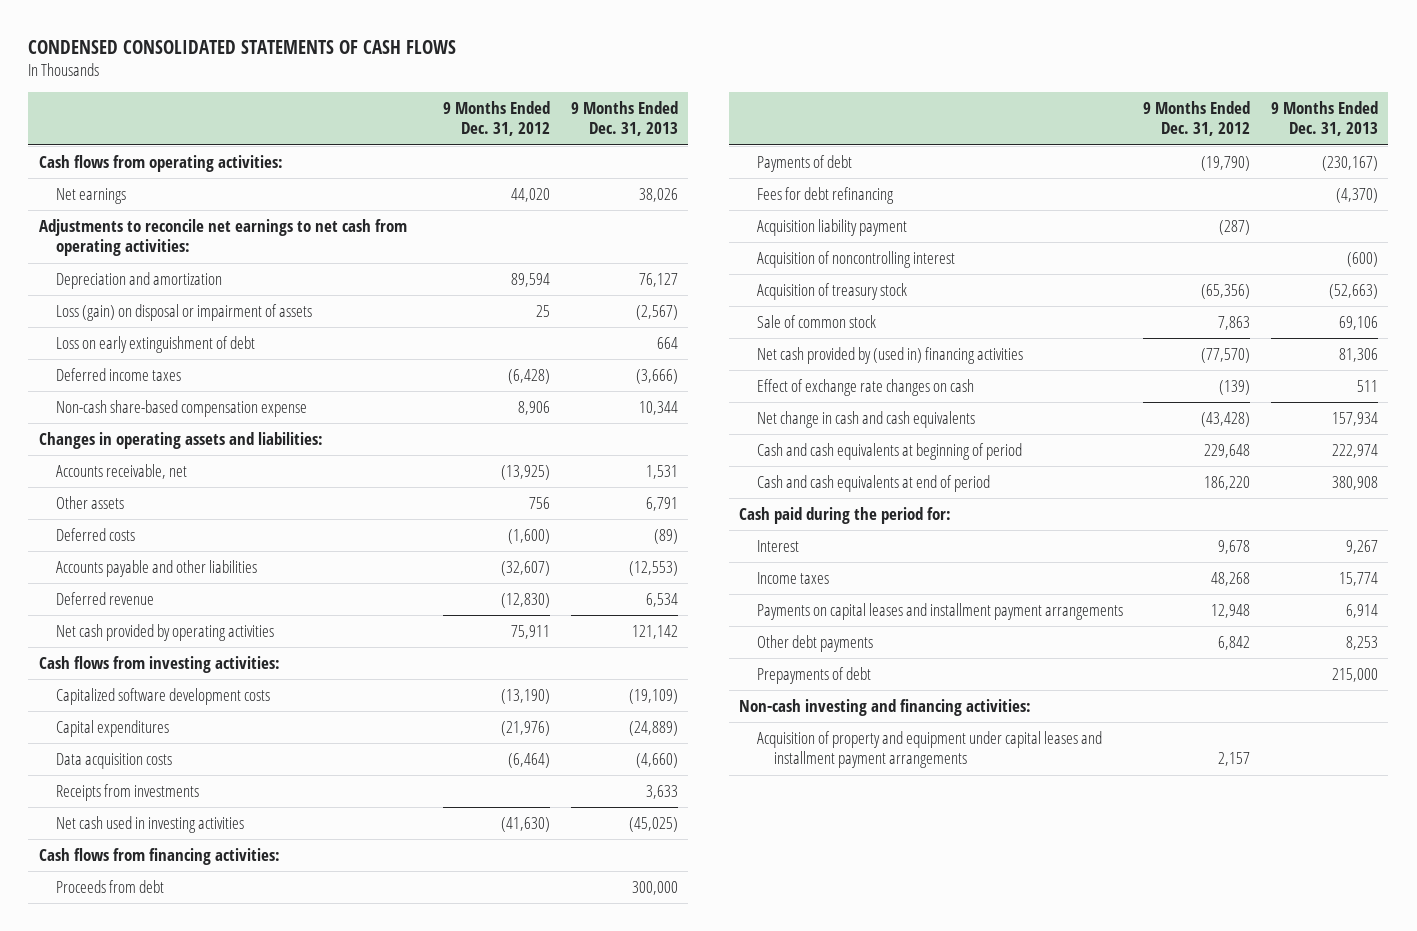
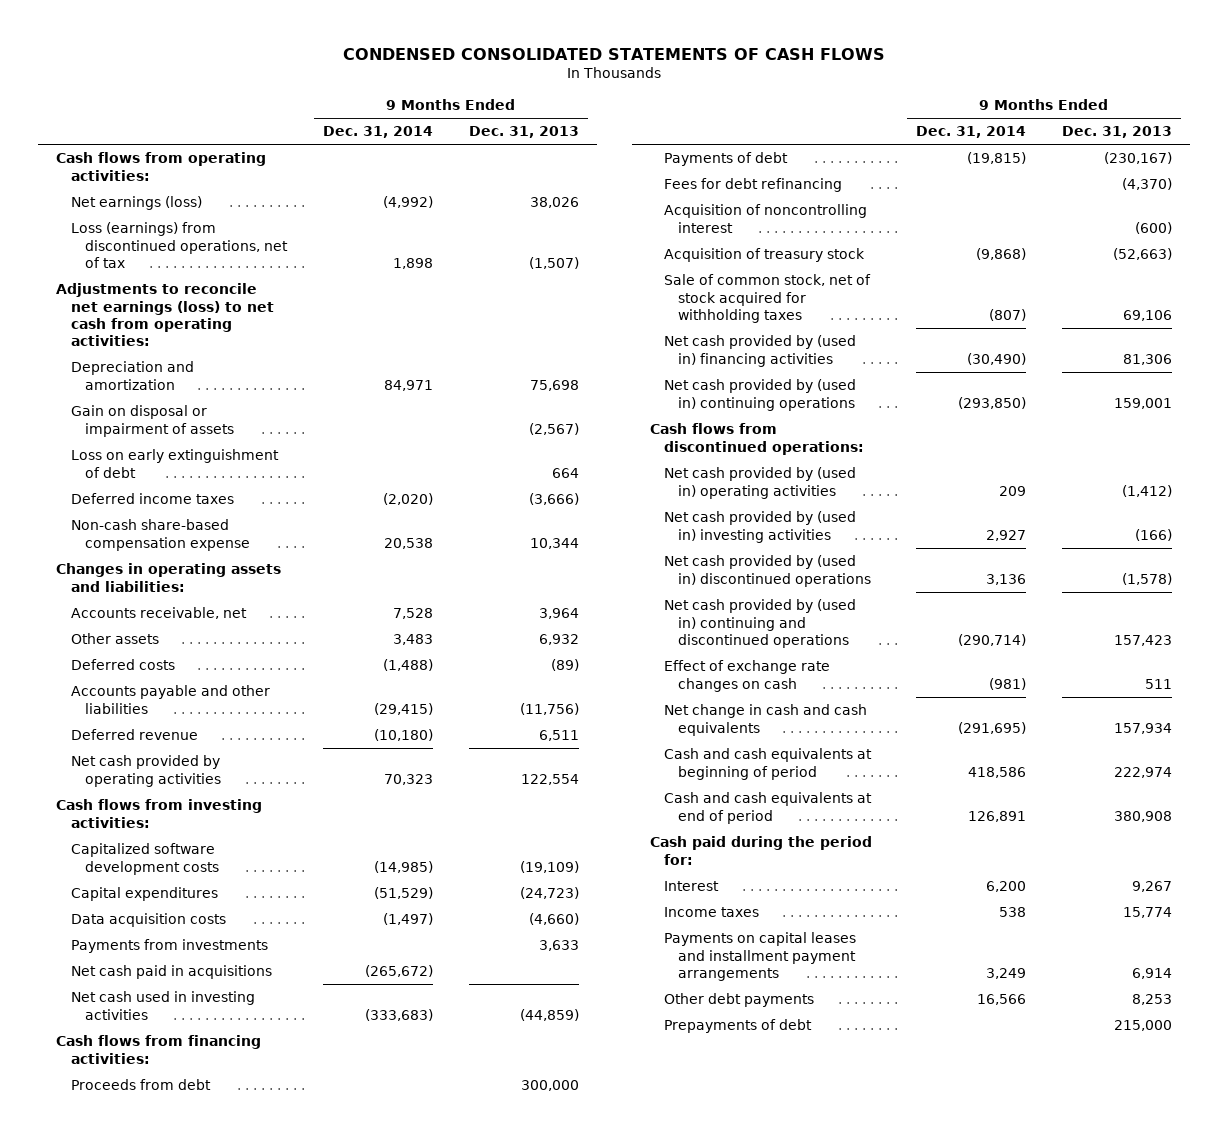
[442,100,550,137] 9 Months Ended Dec. 31, 2012 -> none
none -> [323,126,434,139] Dec. 31, 2014
[56,187,127,204] Net earnings -> [70,196,202,211] Net earnings (loss)
none -> [70,222,289,268] Loss (earnings) from discontinued operations, net of tax
[38,218,407,257] Adjustments to reconcile net earnings to net cash from operating activities: -> [56,283,274,347] Adjustments to reconcile net earnings (loss) to net cash from operating activities:
[638,272,678,287] 76,127 -> [530,379,580,391] 75,698
[56,303,313,321] Loss (gain) on disposal or impairment of assets -> [70,405,235,437] Gain on disposal or impairment of assets
[645,464,678,479] 1,531 -> [539,608,580,620] 3,964
[645,496,678,511] 6,791 -> [539,634,580,646] 6,932
[628,560,678,576] (12,553) -> [520,702,580,715] (11,756)
[645,592,678,607] 6,534 -> [539,730,580,742] 6,511
[631,624,678,639] 121,142 -> [521,773,580,785] 122,554
[628,720,678,736] (24,889) -> [520,887,580,900] (24,723)
[56,783,200,801] Receipts from investments -> [70,939,268,954] Payments from investments
none -> [70,965,272,980] Net cash paid in acquisitions
[628,816,678,832] (45,025) -> [520,1008,580,1021] (44,859)
[756,218,907,236] Acquisition liability payment -> none
[756,314,876,328] Sale of common stock -> [663,274,871,323] Sale of common stock, net of stock acquired for withholding taxes
none -> [663,379,856,411] Net cash provided by (used in) continuing operations
none -> [649,423,864,455] Cash flows from discontinued operations:
none -> [663,467,856,499] Net cash provided by (used in) operating activities
none -> [663,511,856,543] Net cash provided by (used in) investing activities
none -> [663,555,872,587] Net cash provided by (used in) discontinued operations
none -> [663,599,856,648] Net cash provided by (used in) continuing and discontinued operations
[739,698,1032,716] Non-cash investing and financing activities: -> none
[756,730,1102,769] Acquisition of property and equipment under capital leases and installment payment arrangements -> none

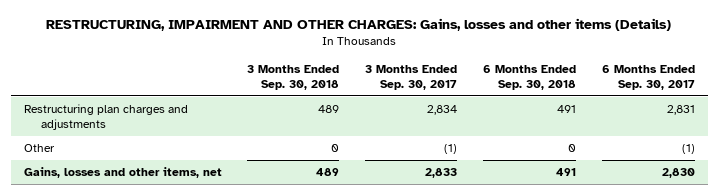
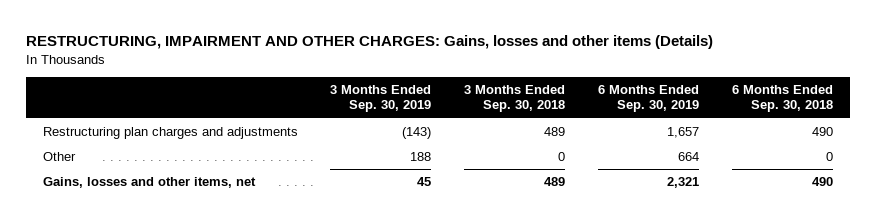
[365,64,458,91] 3 Months Ended Sep. 30, 2017 -> none
[602,64,696,91] 6 Months Ended Sep. 30, 2017 -> none
none -> [330,84,432,113] 3 Months Ended Sep. 30, 2019
none -> [598,84,700,113] 6 Months Ended Sep. 30, 2019
[557,104,577,113] 491 -> [812,127,834,137] 490
[556,167,577,176] 491 -> [812,177,834,187] 490

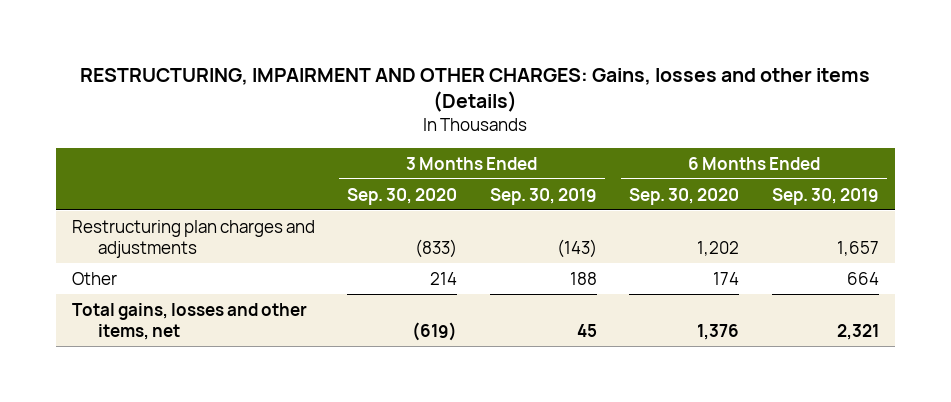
[464,84,566,113] 3 Months Ended Sep. 30, 2018 -> none
[732,84,834,113] 6 Months Ended Sep. 30, 2018 -> none
none -> [347,187,458,205] Sep. 30, 2020
none -> [629,187,740,205] Sep. 30, 2020
[42,177,256,189] Gains, losses and other items, net -> [71,302,307,340] Total gains, losses and other items, net

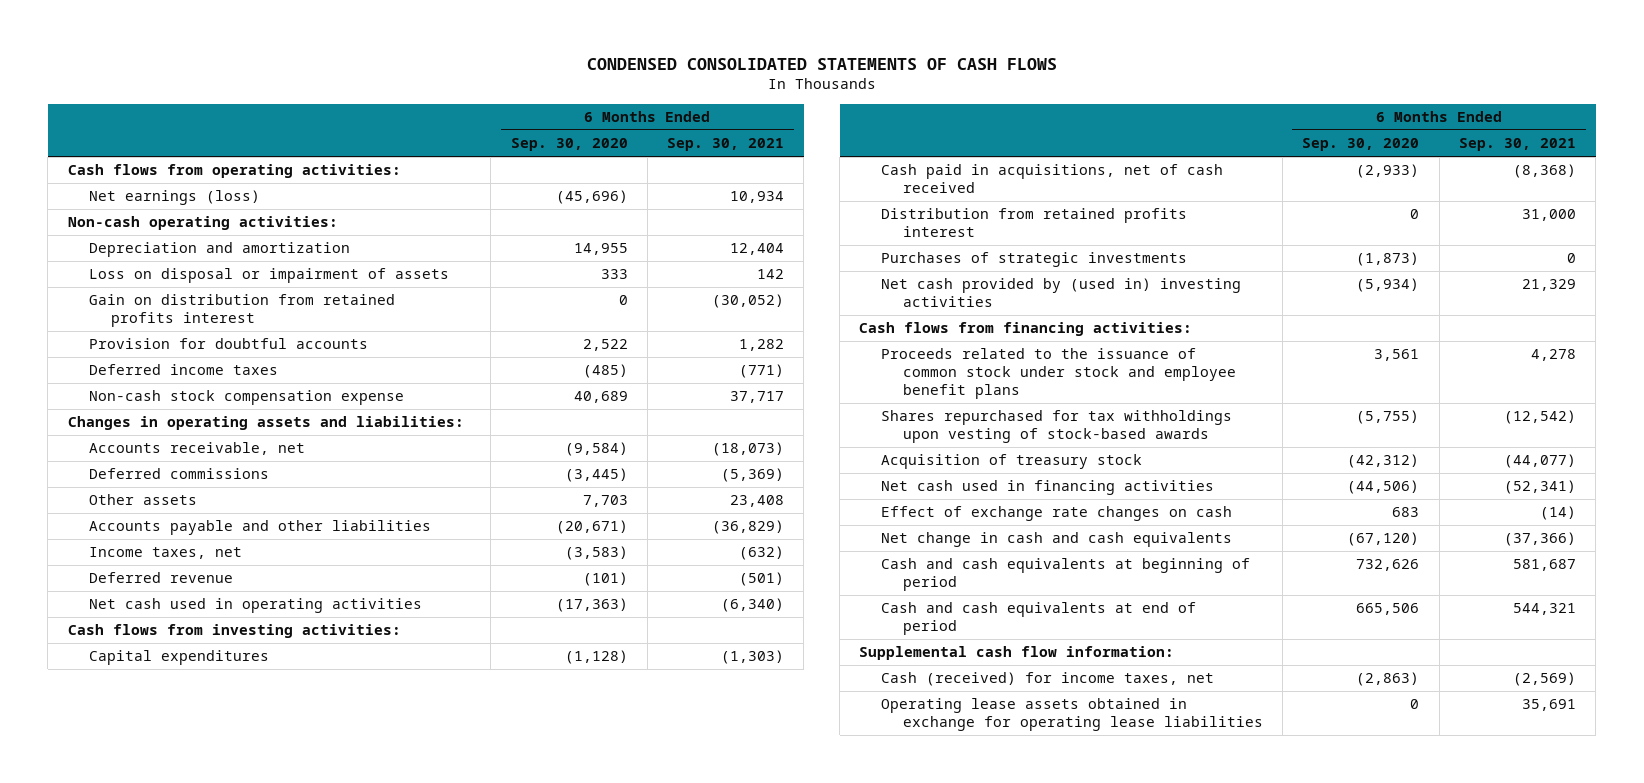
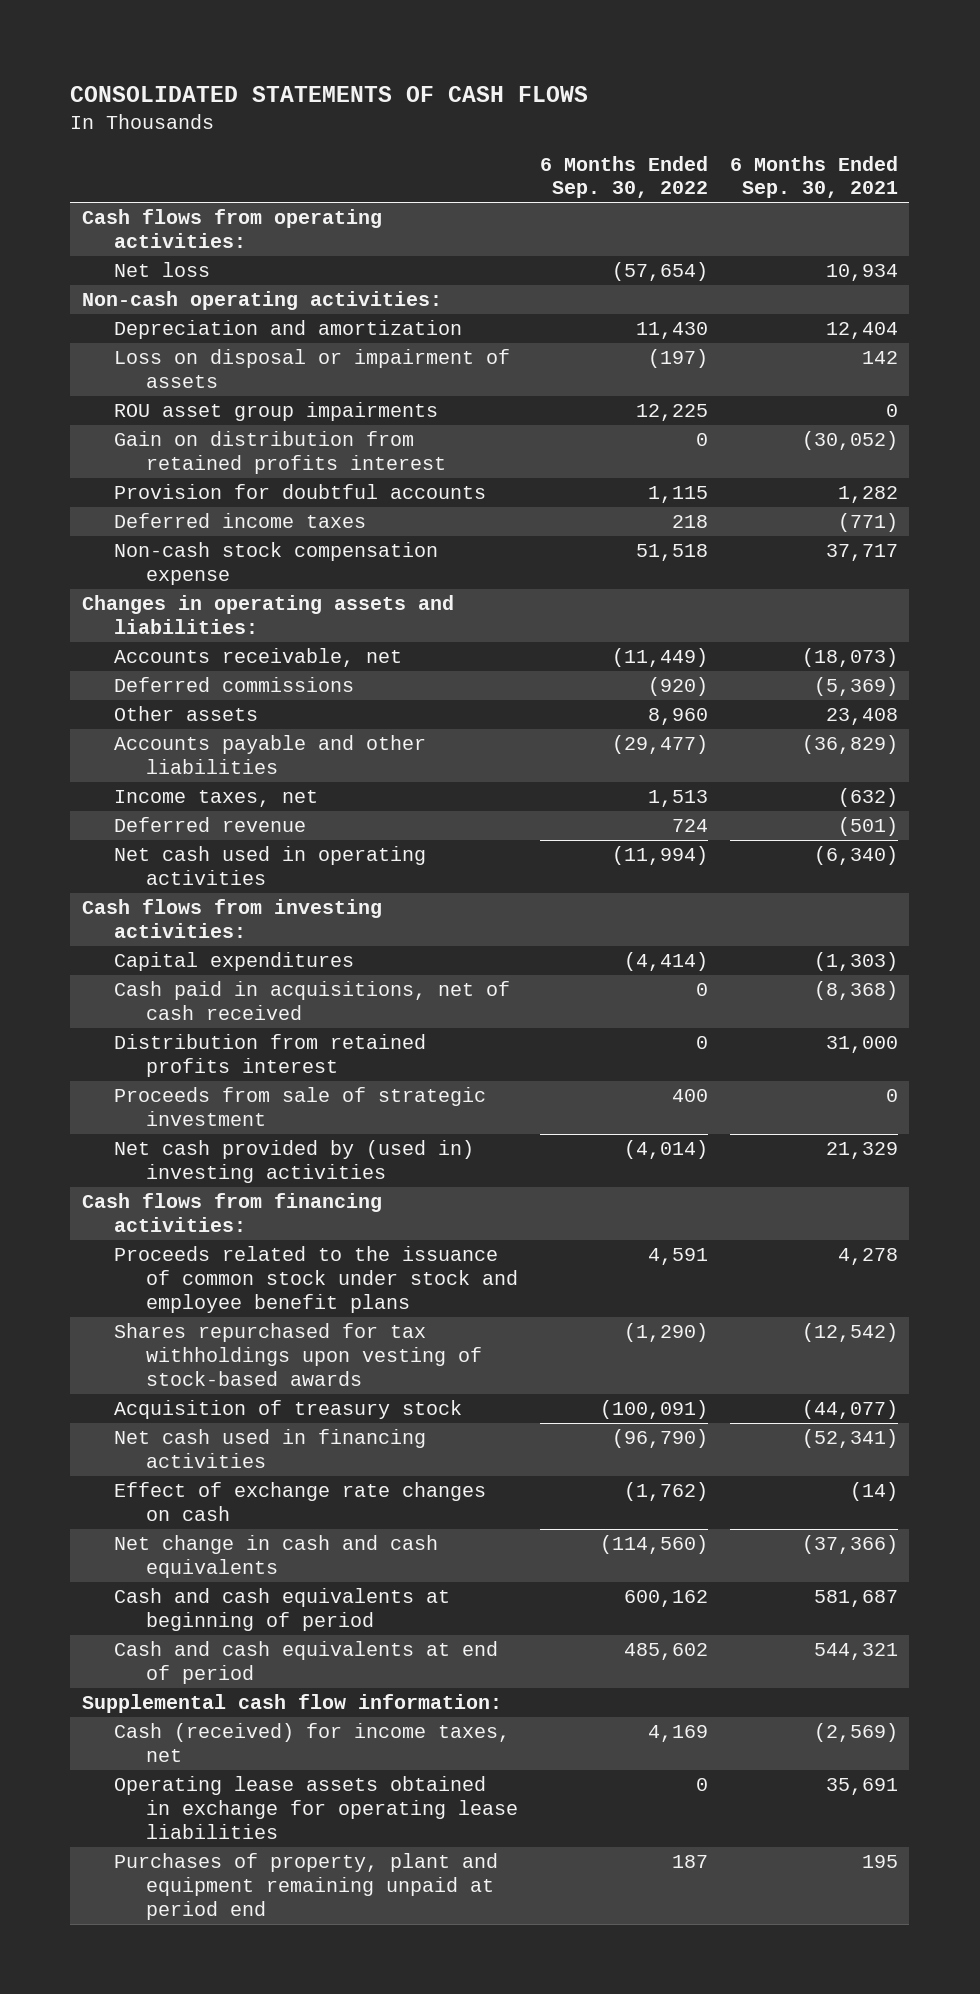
[586,58,1057,71] CONDENSED CONSOLIDATED STATEMENTS OF CASH FLOWS -> [70,85,589,102] CONSOLIDATED STATEMENTS OF CASH FLOWS
[510,138,628,152] Sep. 30, 2020 -> none
none -> [540,155,709,199] 6 Months Ended Sep. 30, 2022
[89,190,261,206] Net earnings (loss) -> [113,262,210,278] Net loss
none -> [113,402,438,422] ROU asset group impairments
[881,252,1188,268] Purchases of strategic investments -> none
none -> [113,1087,486,1127] Proceeds from sale of strategic investment
none -> [113,1853,498,1921] Purchases of property, plant and equipment remaining unpaid at period end

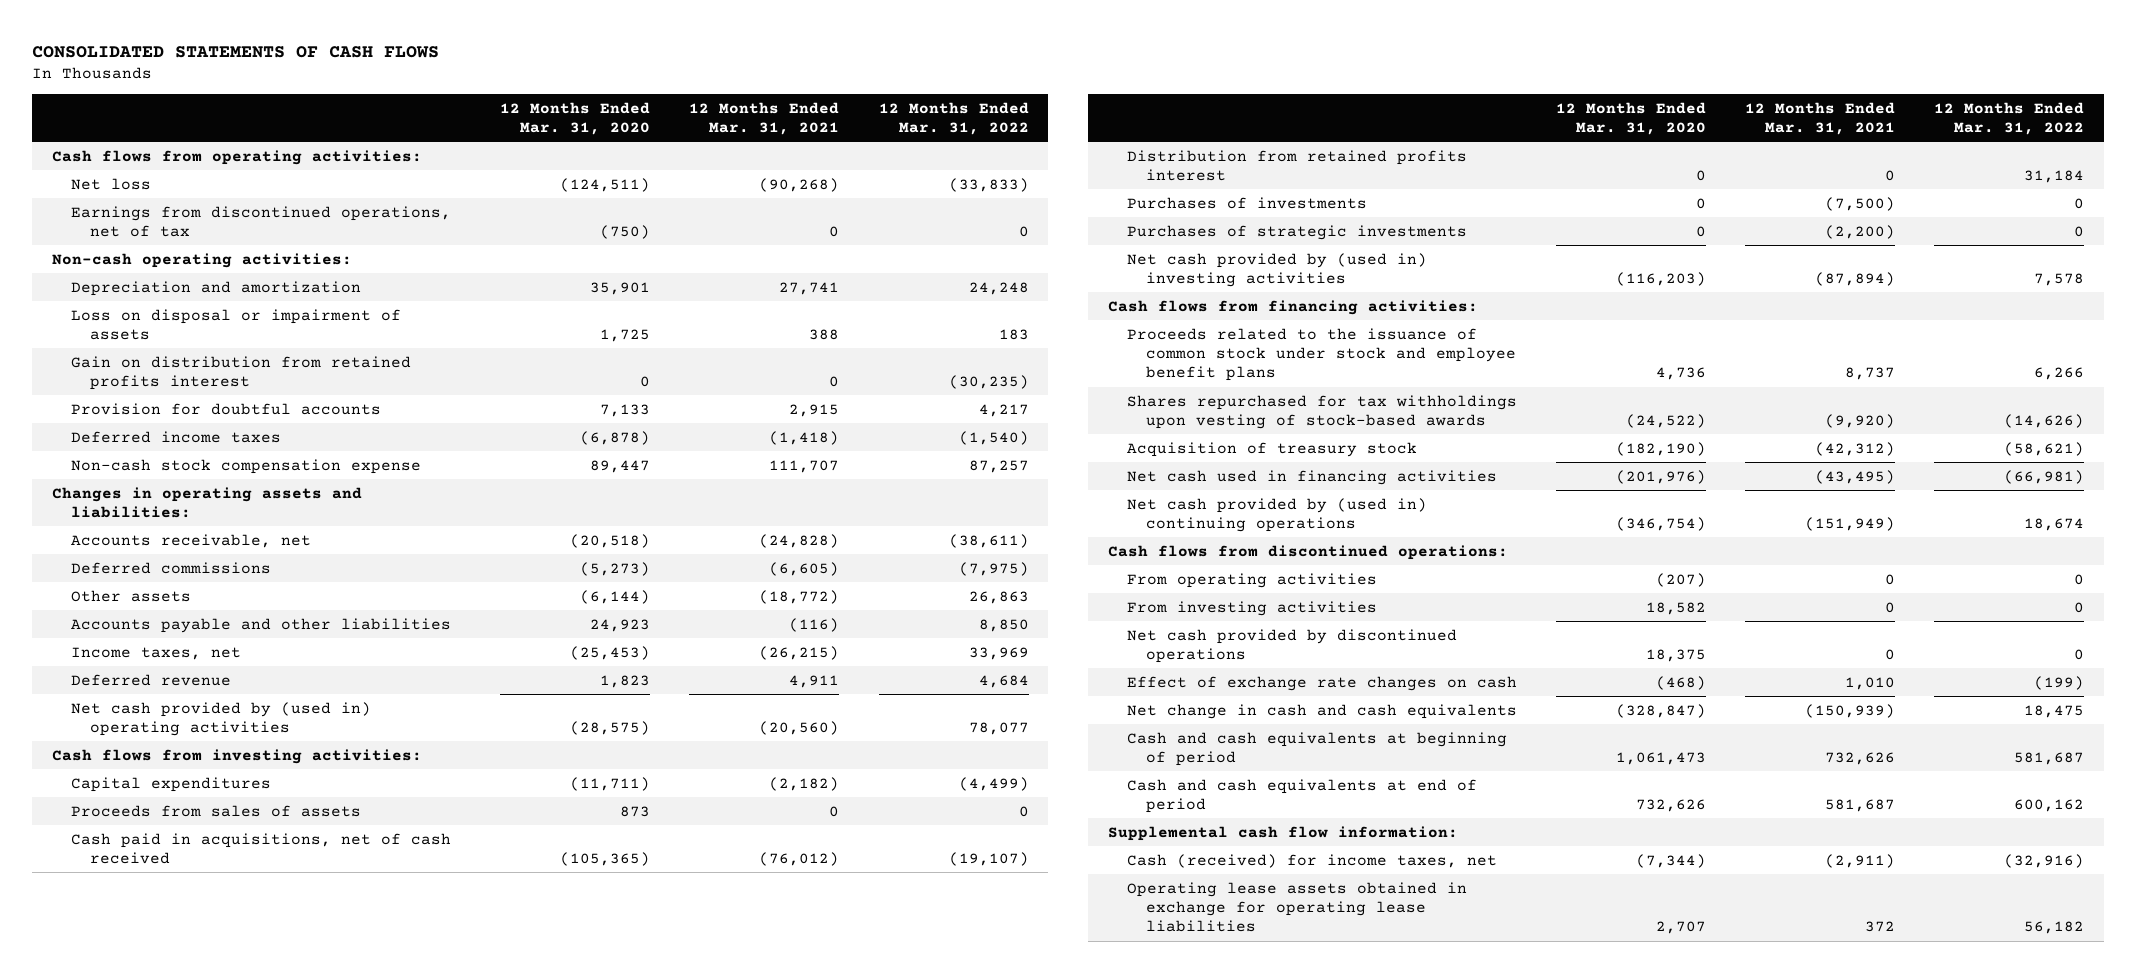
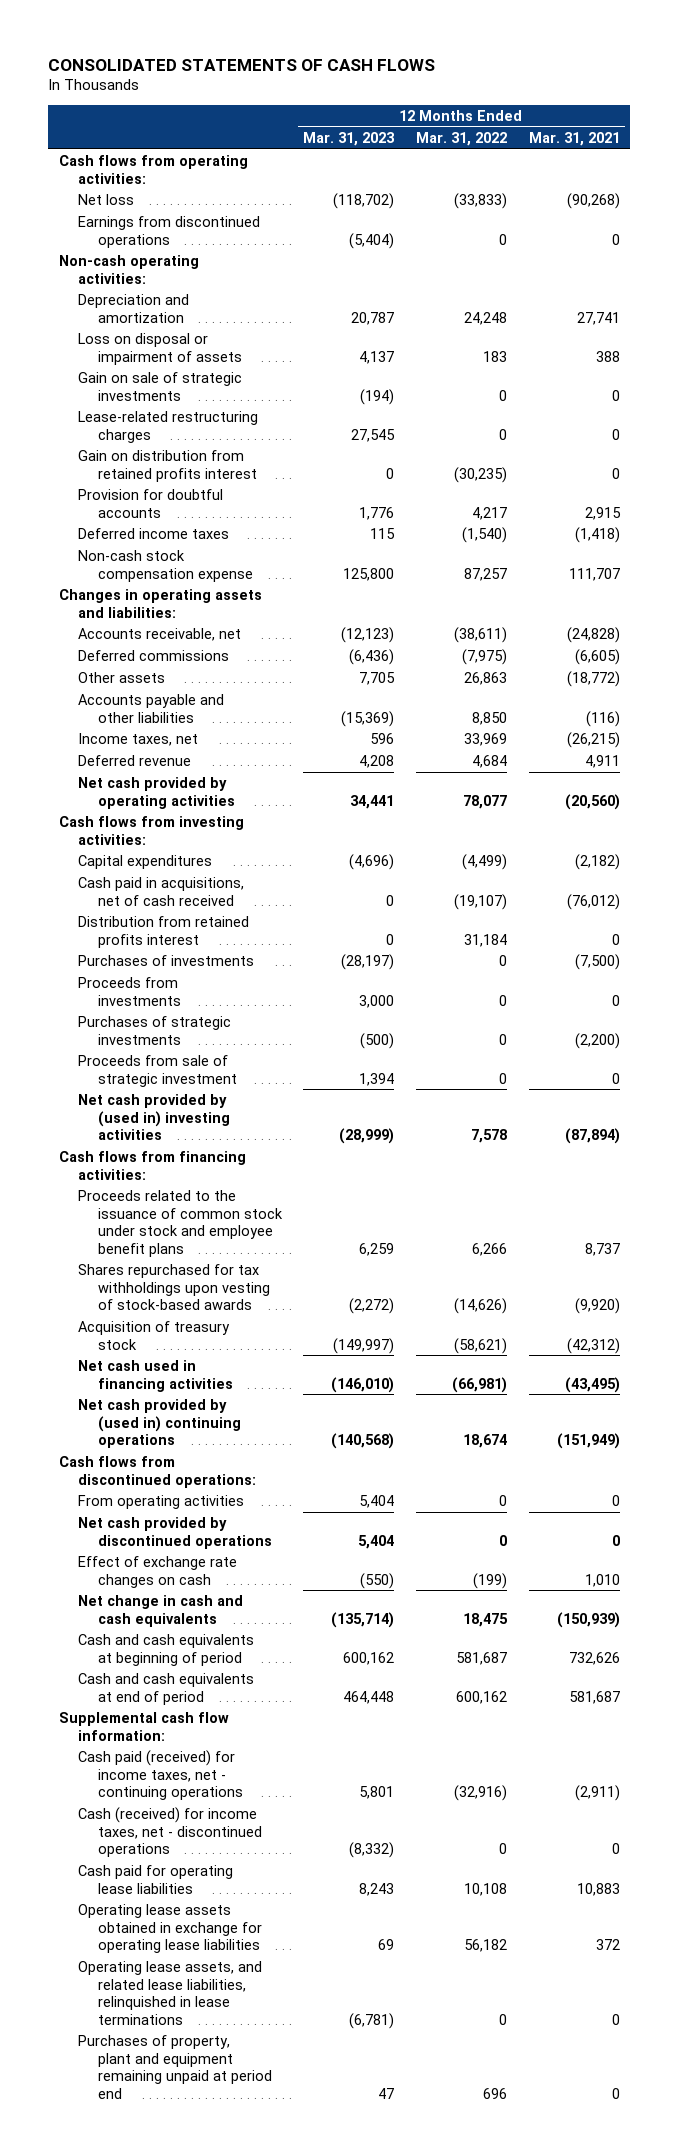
[499,101,650,135] 12 Months Ended Mar. 31, 2020 -> none
none -> [303,131,396,146] Mar. 31, 2023
[70,205,451,237] Earnings from discontinued operations, net of tax -> [78,216,261,248] Earnings from discontinued operations
none -> [78,372,243,401] Gain on sale of strategic investments
none -> [78,411,259,443] Lease-related restructuring charges
[70,701,371,736] Net cash provided by (used in) operating activities -> [78,777,235,809] Net cash provided by operating activities
[70,804,361,817] Proceeds from sales of assets -> none
none -> [78,977,181,1006] Proceeds from investments
none -> [78,1055,237,1087] Proceeds from sale of strategic investment
[1126,600,1377,616] From investing activities -> none
[1126,853,1497,868] Cash (received) for income taxes, net -> [78,1750,243,1801] Cash paid (received) for income taxes, net - continuing operations
none -> [78,1807,262,1858] Cash (received) for income taxes, net - discontinued operations
none -> [78,1865,234,1894] Cash paid for operating lease liabilities
none -> [78,1961,263,2025] Operating lease assets, and related lease liabilities, relinquished in lease terminations
none -> [78,2035,272,2099] Purchases of property, plant and equipment remaining unpaid at period end

